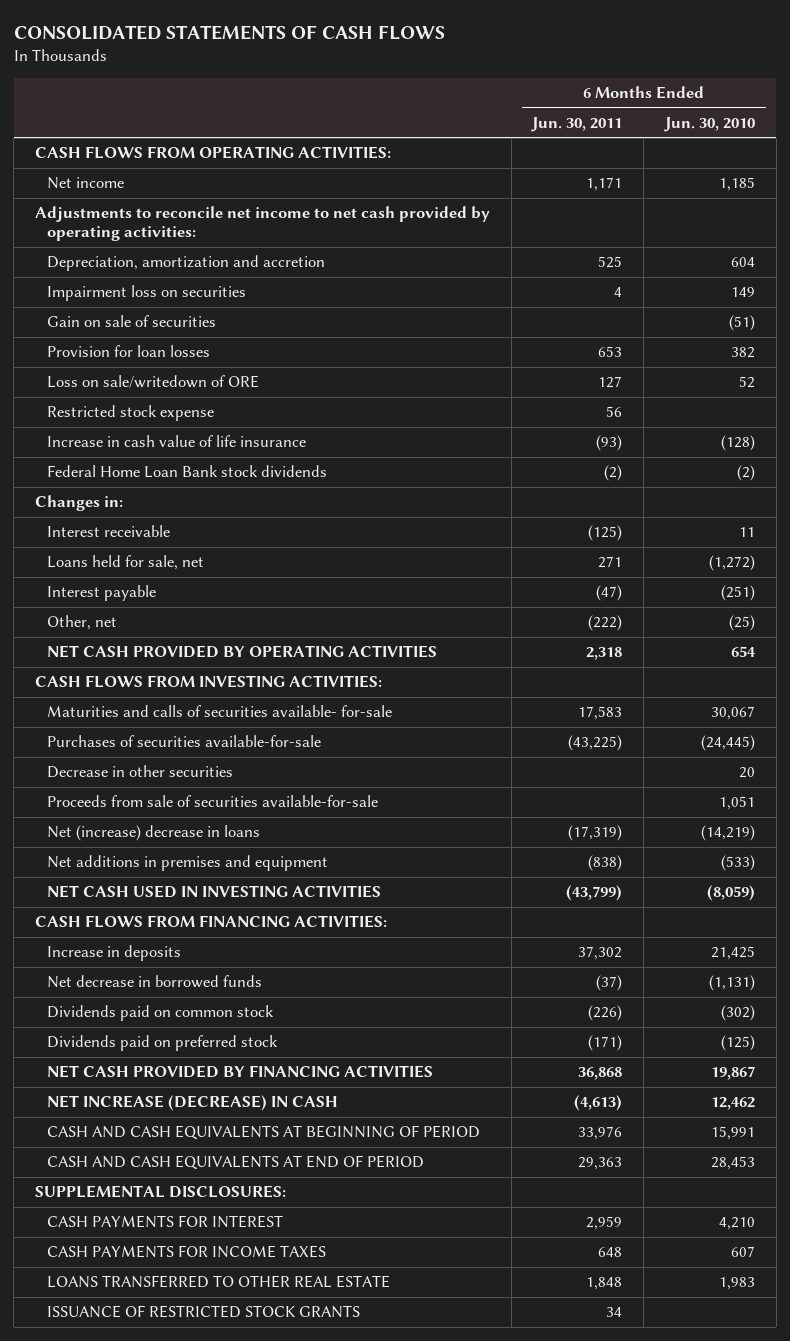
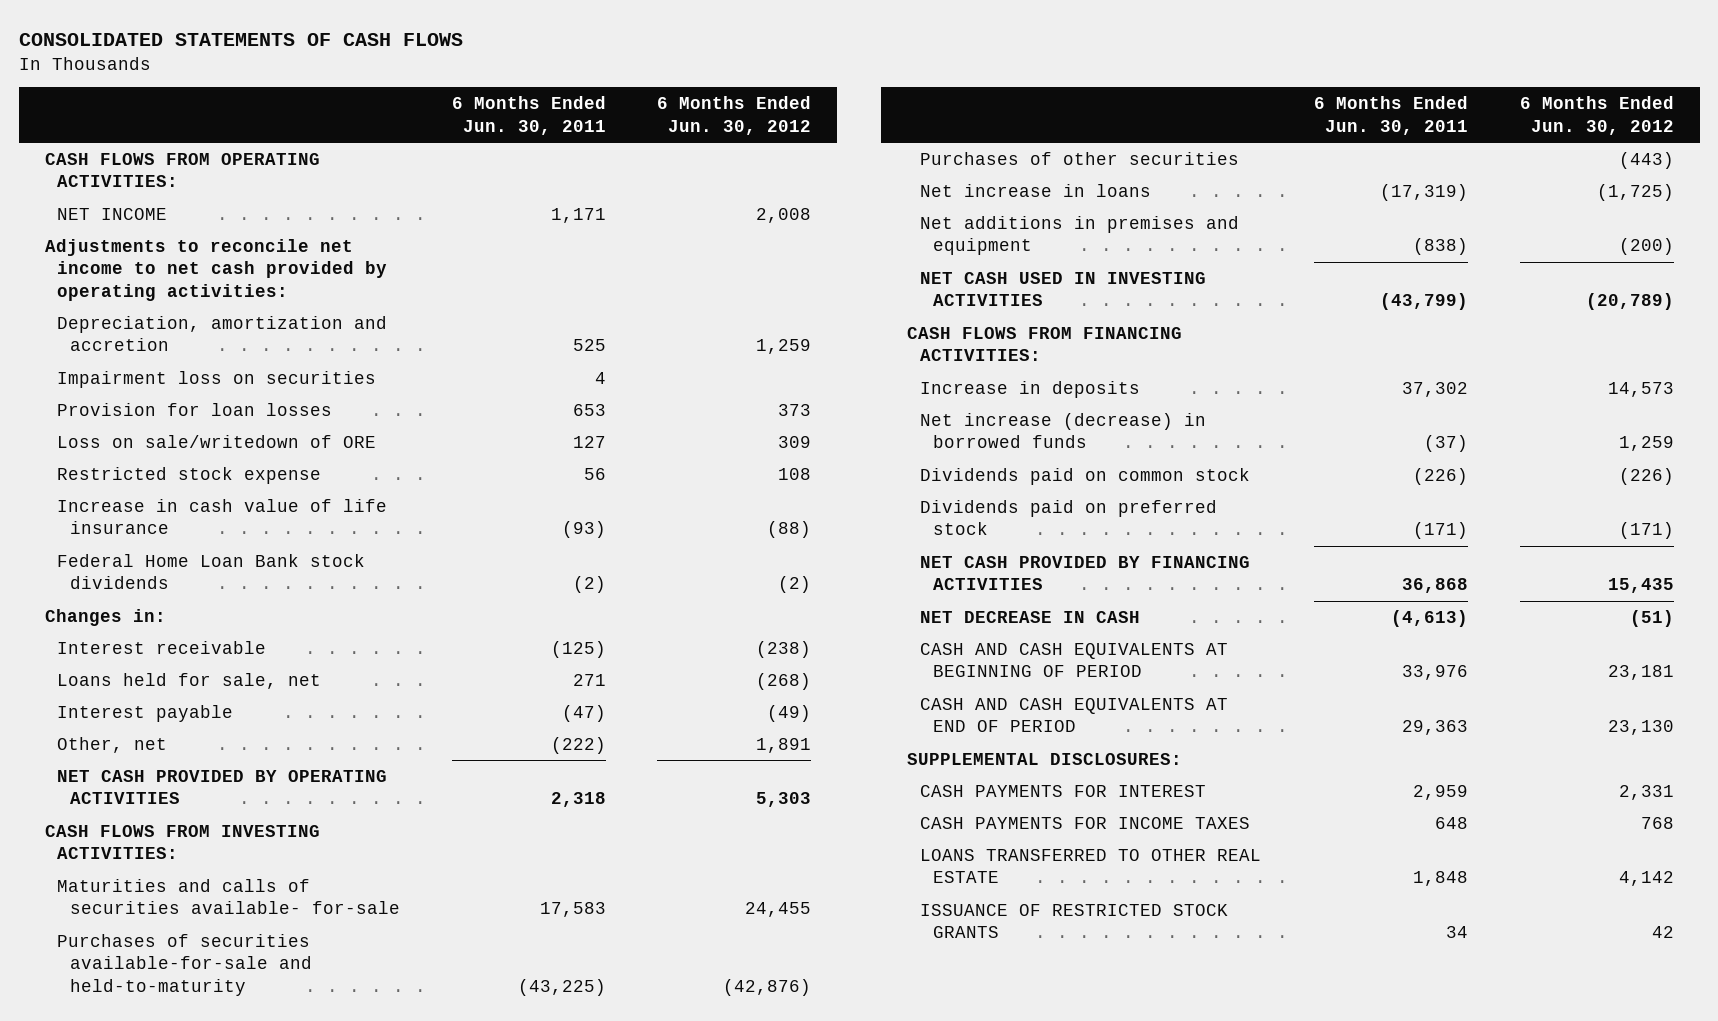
[663,116,755,132] Jun. 30, 2010 -> none
none -> [657,96,812,135] 6 Months Ended Jun. 30, 2012
[46,177,124,190] Net income -> [57,207,168,220] NET INCOME
[46,315,216,328] Gain on sale of securities -> none
[46,765,233,779] Decrease in other securities -> none
[46,795,378,808] Proceeds from sale of securities available-for-sale -> none
[46,735,321,748] Purchases of securities available-for-sale -> [57,933,313,996] Purchases of securities available-for-sale and held-to-maturity
none -> [919,151,1239,165] Purchases of other securities
[46,825,260,842] Net (increase) decrease in loans -> [919,183,1151,197] Net increase in loans
[46,975,262,989] Net decrease in borrowed funds -> [919,412,1206,449] Net increase (decrease) in borrowed funds
[46,1095,338,1112] NET INCREASE (DECREASE) IN CASH -> [919,610,1140,623] NET DECREASE IN CASH

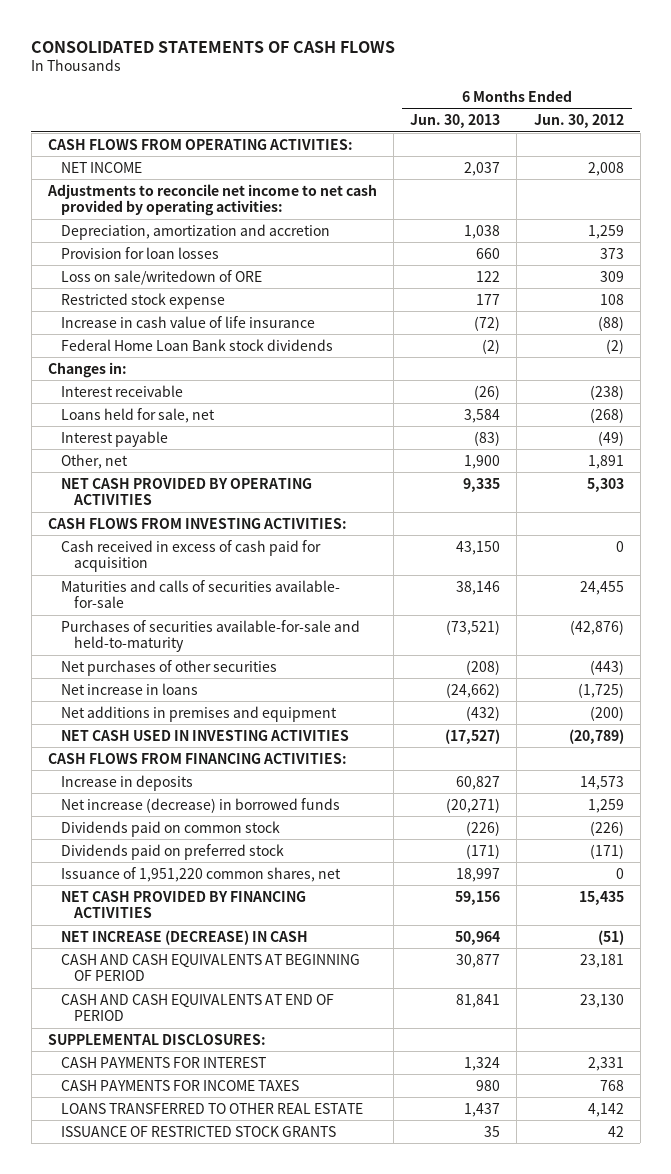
[451,96,606,135] 6 Months Ended Jun. 30, 2011 -> none
none -> [410,114,501,129] Jun. 30, 2013
[57,370,377,388] Impairment loss on securities -> none
none -> [60,539,321,573] Cash received in excess of cash paid for acquisition
[919,151,1239,165] Purchases of other securities -> [60,659,277,676] Net purchases of other securities
none -> [60,866,341,882] Issuance of 1,951,220 common shares, net
[919,610,1140,623] NET DECREASE IN CASH -> [60,929,308,945] NET INCREASE (DECREASE) IN CASH

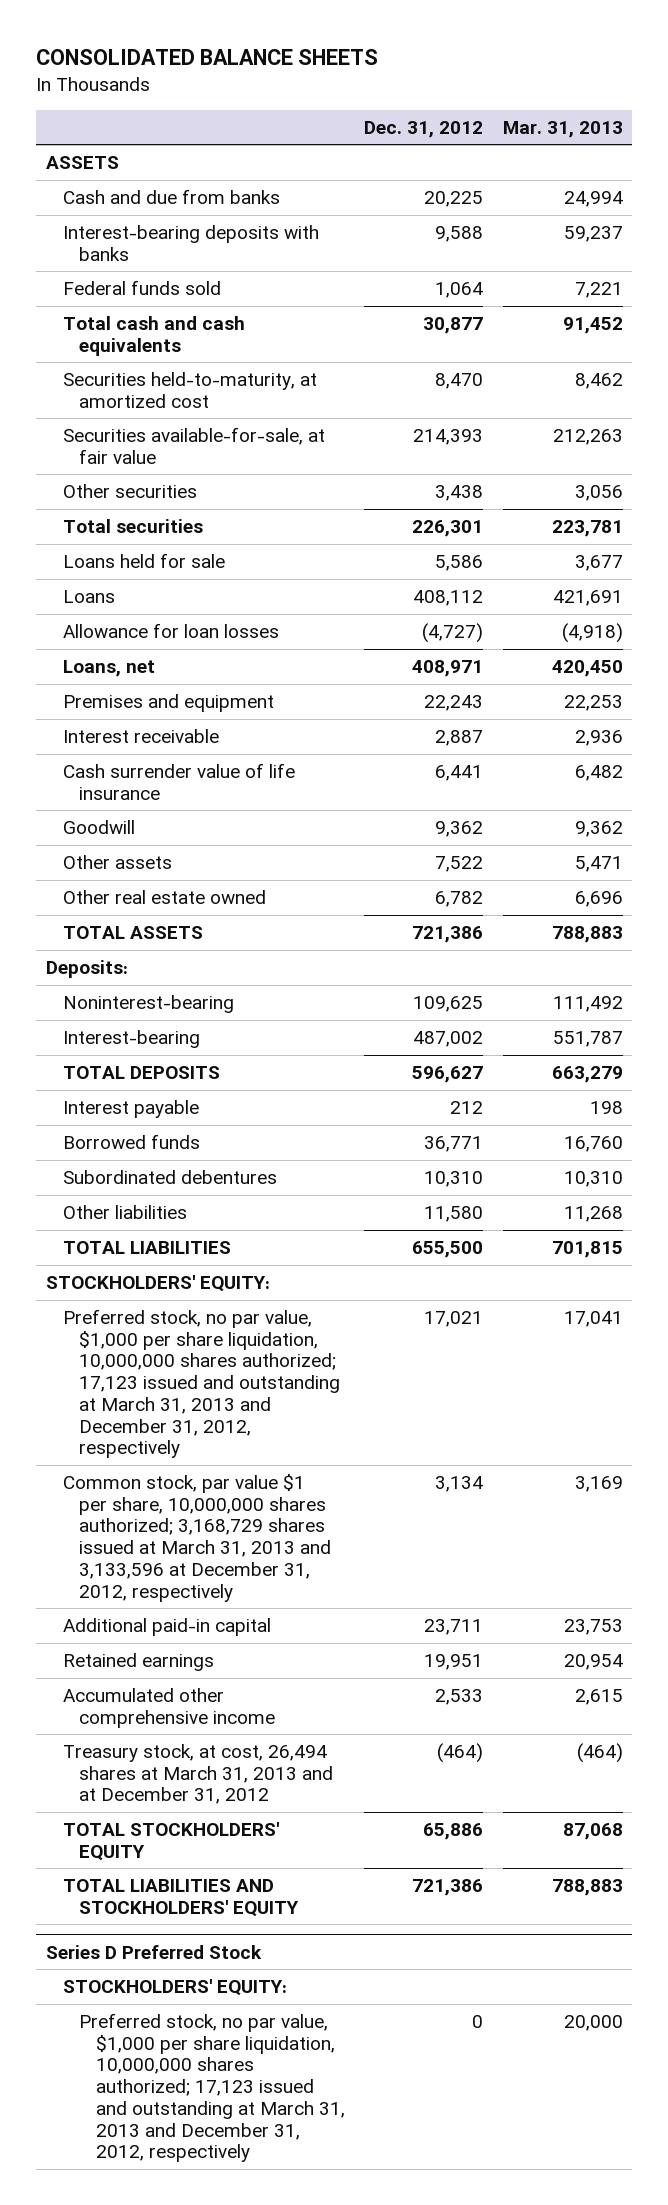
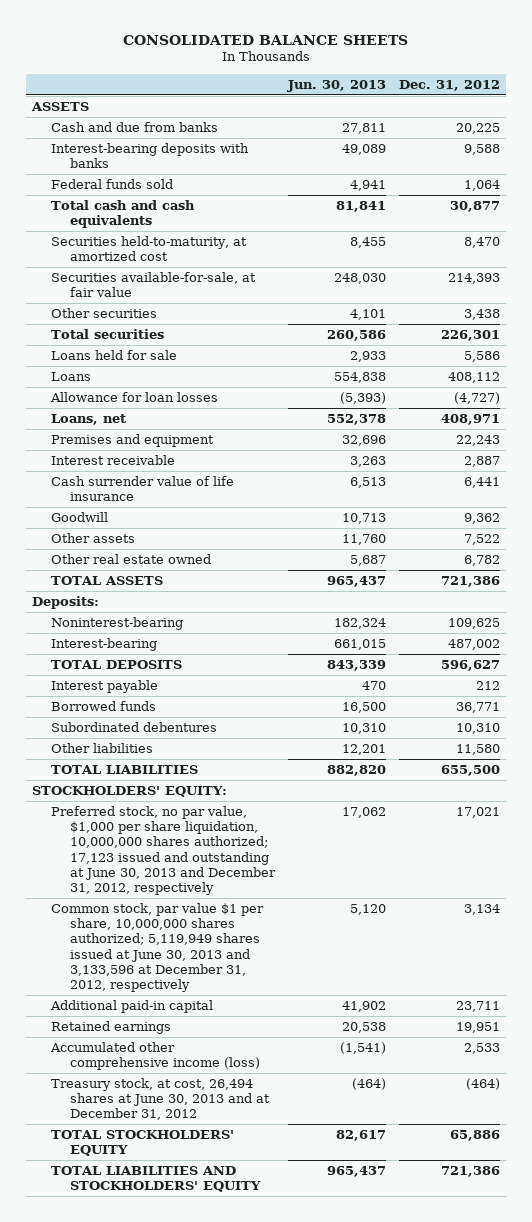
[502,120,623,138] Mar. 31, 2013 -> none
none -> [287,79,387,92] Jun. 30, 2013
[62,1309,341,1459] Preferred stock, no par value, $1,000 per share liquidation, 10,000,000 shares authorized; 17,123 issued and outstanding at March 31, 2013 and December 31, 2012, respectively -> [51,806,277,895] Preferred stock, no par value, $1,000 per share liquidation, 10,000,000 shares authorized; 17,123 issued and outstanding at June 30, 2013 and December 31, 2012, respectively
[62,1474,332,1602] Common stock, par value $1 per share, 10,000,000 shares authorized; 3,168,729 shares issued at March 31, 2013 and 3,133,596 at December 31, 2012, respectively -> [51,903,265,992] Common stock, par value $1 per share, 10,000,000 shares authorized; 5,119,949 shares issued at June 30, 2013 and 3,133,596 at December 31, 2012, respectively
[62,1688,276,1728] Accumulated other comprehensive income -> [50,1042,261,1071] Accumulated other comprehensive income (loss)
[62,1744,334,1805] Treasury stock, at cost, 26,494 shares at March 31, 2013 and at December 31, 2012 -> [51,1078,271,1121] Treasury stock, at cost, 26,494 shares at June 30, 2013 and at December 31, 2012
[45,1944,262,1959] Series D Preferred Stock -> none
[62,1979,287,1997] STOCKHOLDERS' EQUITY: -> none
[79,2013,346,2163] Preferred stock, no par value, $1,000 per share liquidation, 10,000,000 shares authorized; 17,123 issued and outstanding at March 31, 2013 and December 31, 2012, respectively -> none

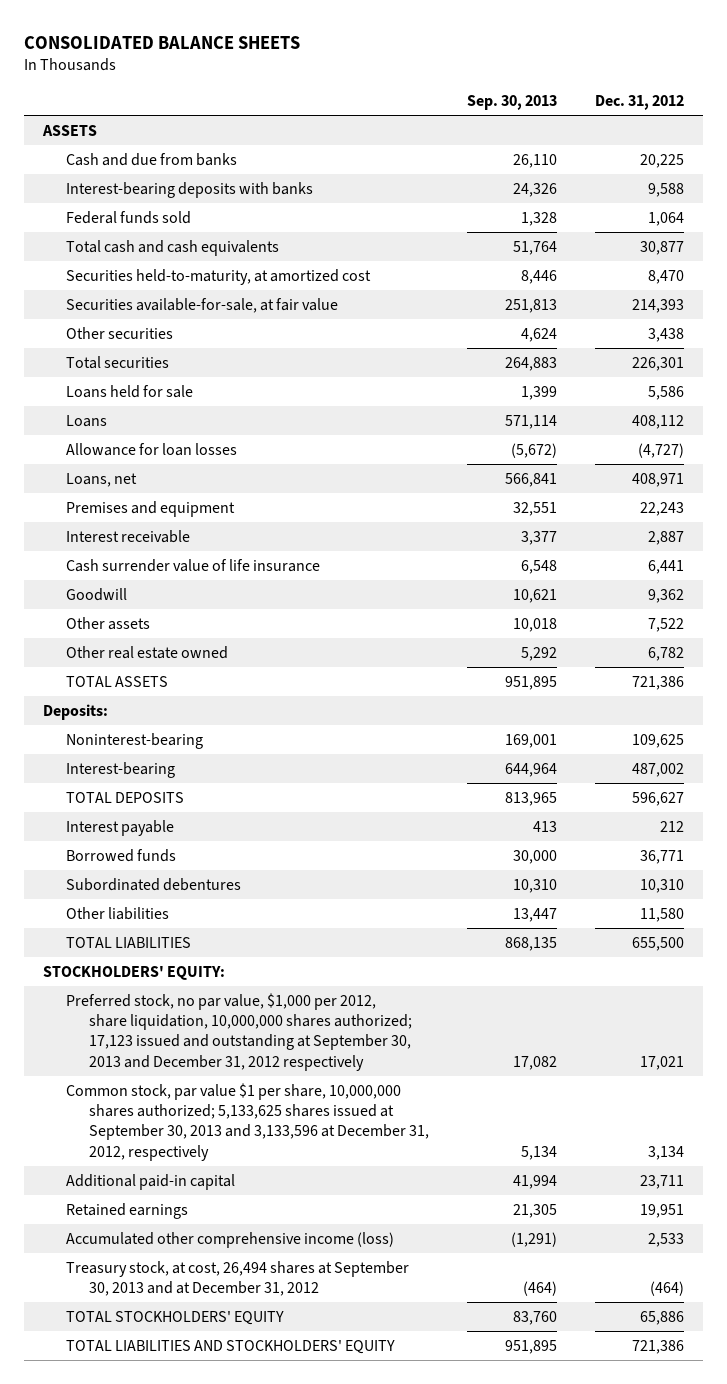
[287,79,387,92] Jun. 30, 2013 -> none
none -> [466,95,557,111] Sep. 30, 2013
[51,806,277,895] Preferred stock, no par value, $1,000 per share liquidation, 10,000,000 shares authorized; 17,123 issued and outstanding at June 30, 2013 and December 31, 2012, respectively -> [66,992,412,1071] Preferred stock, no par value, $1,000 per 2012, share liquidation, 10,000,000 shares authorized; 17,123 issued and outstanding at September 30, 2013 and December 31, 2012 respectively
[51,903,265,992] Common stock, par value $1 per share, 10,000,000 shares authorized; 5,119,949 shares issued at June 30, 2013 and 3,133,596 at December 31, 2012, respectively -> [66,1082,429,1161] Common stock, par value $1 per share, 10,000,000 shares authorized; 5,133,625 shares issued at September 30, 2013 and 3,133,596 at December 31, 2012, respectively
[51,1078,271,1121] Treasury stock, at cost, 26,494 shares at June 30, 2013 and at December 31, 2012 -> [66,1260,410,1296] Treasury stock, at cost, 26,494 shares at September 30, 2013 and at December 31, 2012

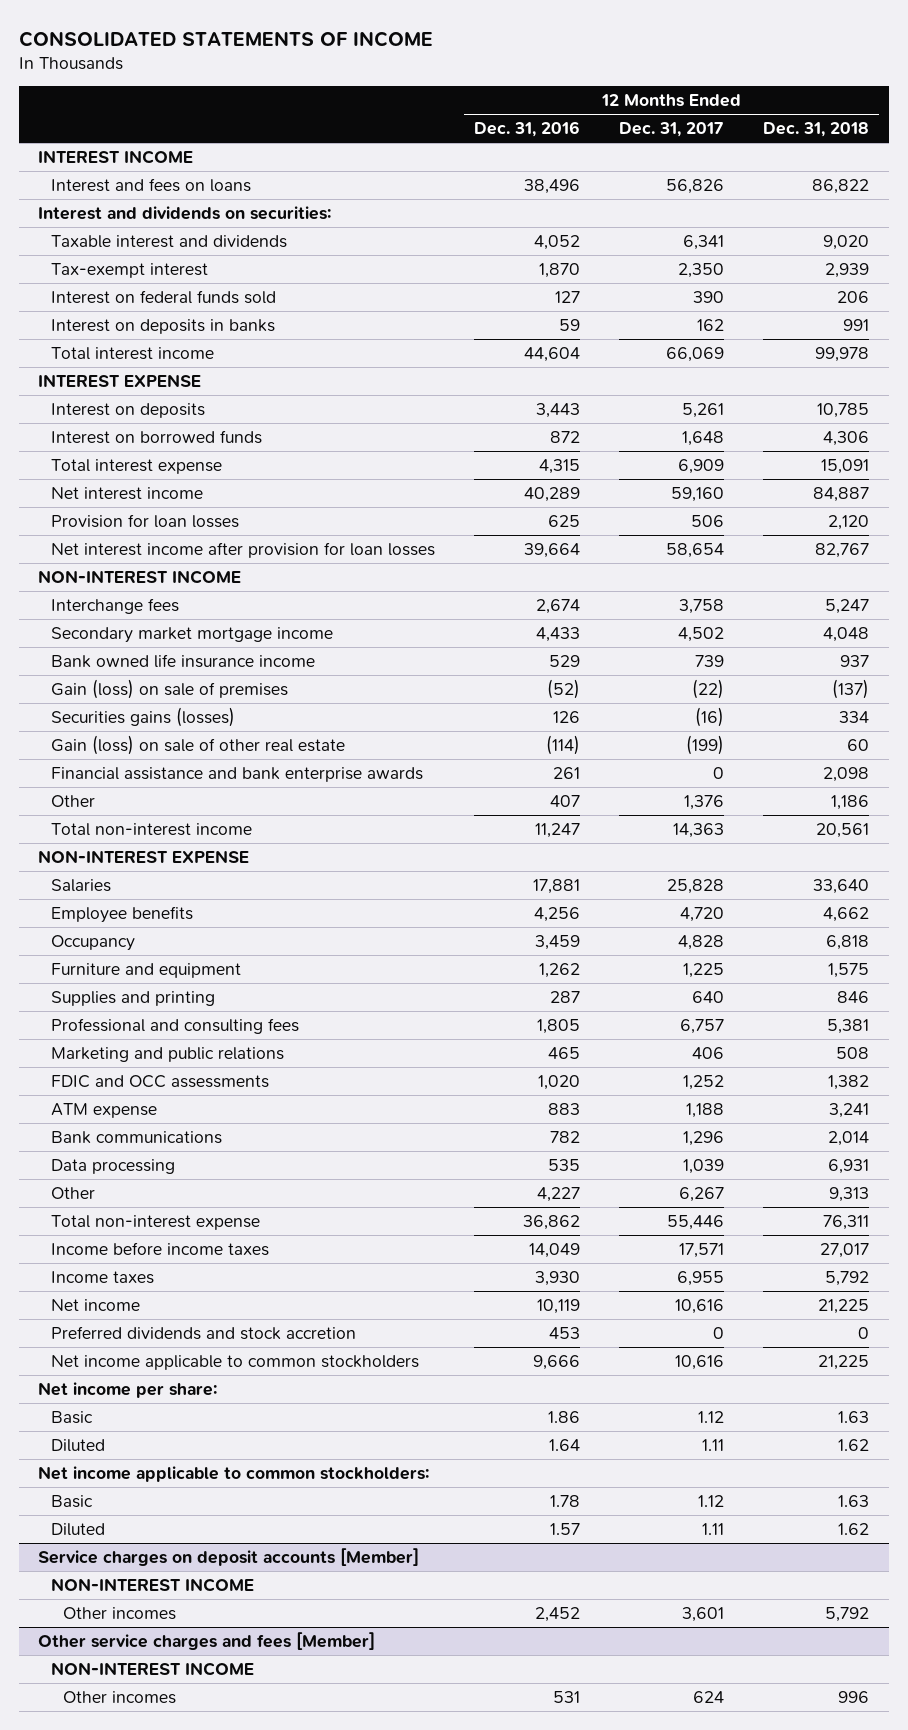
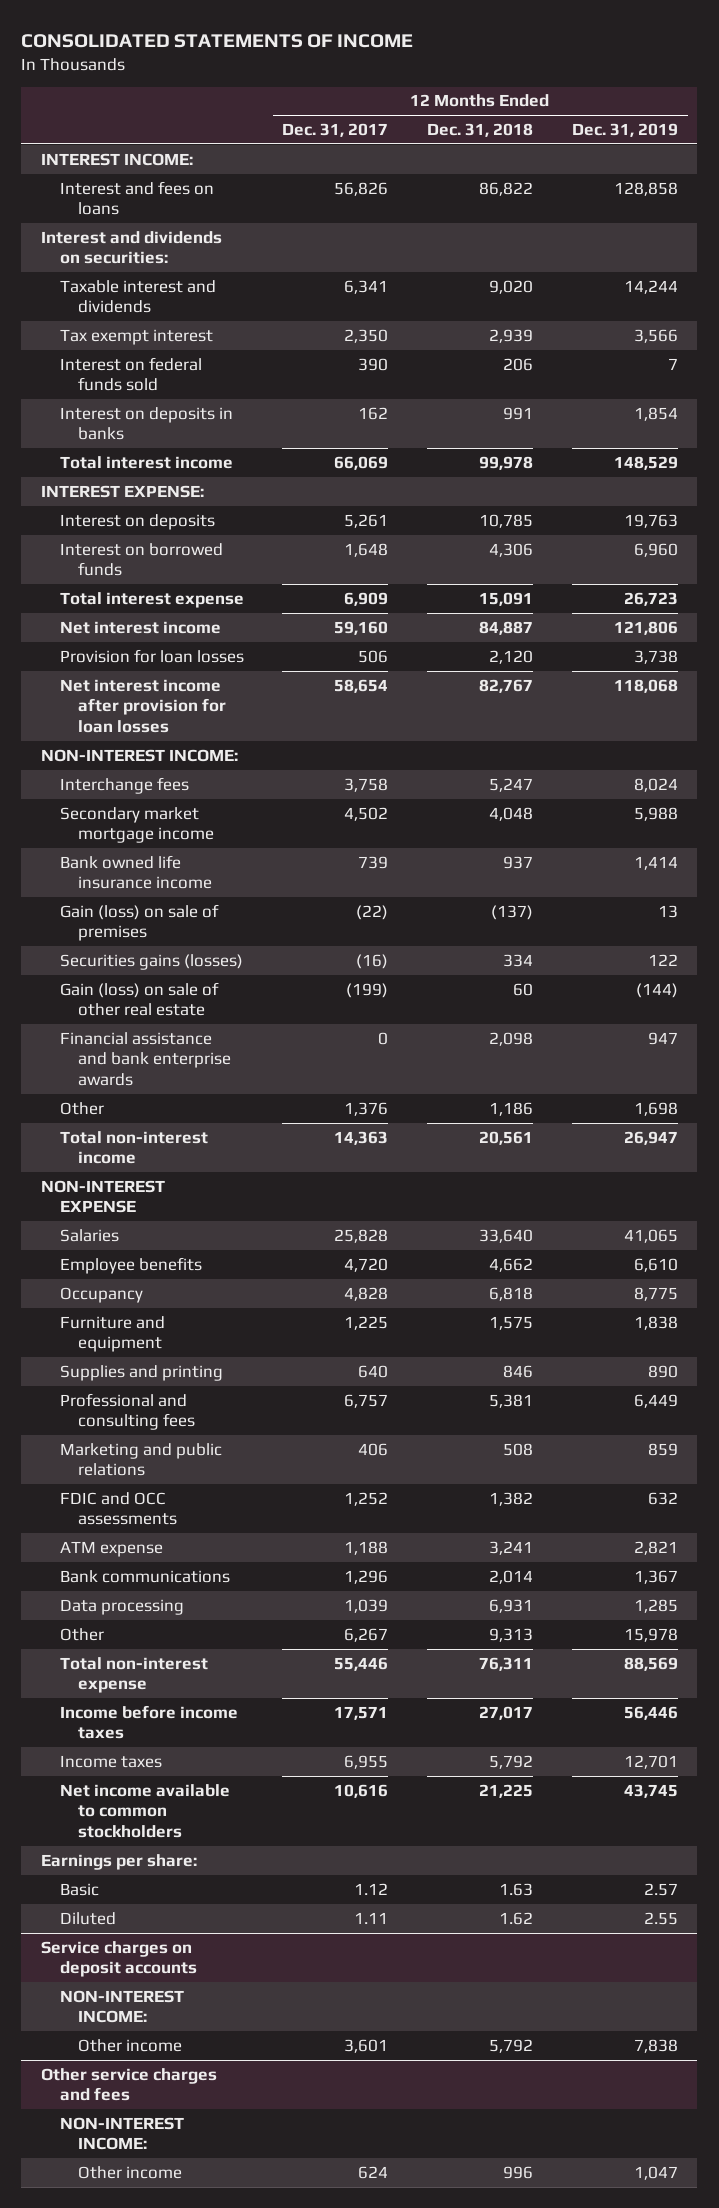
[473,121,580,138] Dec. 31, 2016 -> none
none -> [571,122,678,137] Dec. 31, 2019
[38,149,194,164] INTEREST INCOME -> [40,152,193,166] INTEREST INCOME:
[50,262,208,278] Tax-exempt interest -> [59,328,213,345] Tax exempt interest
[38,373,202,387] INTEREST EXPENSE -> [40,484,204,498] INTEREST EXPENSE:
[38,569,242,584] NON-INTEREST INCOME -> [40,748,238,762] NON-INTEREST INCOME:
[50,1298,140,1311] Net income -> none
[50,1325,356,1340] Preferred dividends and stock accretion -> none
[50,1410,93,1424] Basic -> none
[50,1438,105,1452] Diluted -> none
[38,1465,430,1482] Net income applicable to common stockholders: -> none
[50,1354,419,1370] Net income applicable to common stockholders -> [59,1783,230,1839] Net income available to common stockholders
[38,1381,218,1398] Net income per share: -> [40,1853,197,1870] Earnings per share:
[38,1547,420,1566] Service charges on deposit accounts [Member] -> [40,1940,197,1978] Service charges on deposit accounts
[50,1577,254,1592] NON-INTEREST INCOME -> [59,1989,184,2024] NON-INTEREST INCOME:
[63,1606,177,1620] Other incomes -> [78,2038,183,2052] Other income
[38,1631,376,1650] Other service charges and fees [Member] -> [40,2067,217,2102] Other service charges and fees
[50,1661,254,1676] NON-INTEREST INCOME -> [59,2116,184,2151] NON-INTEREST INCOME:
[63,1690,177,1704] Other incomes -> [78,2165,183,2179] Other income

